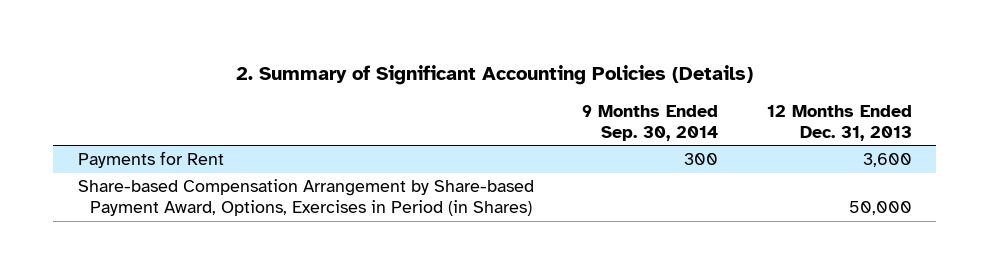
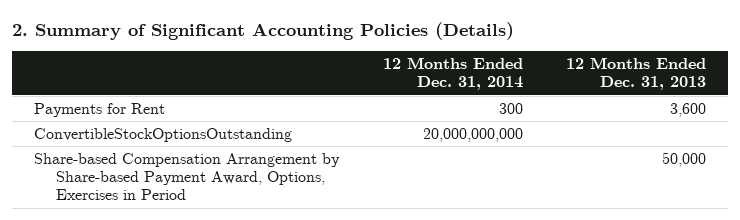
[582,104,719,141] 9 Months Ended Sep. 30, 2014 -> none
none -> [382,57,523,91] 12 Months Ended Dec. 31, 2014
none -> [34,127,293,142] ConvertibleStockOptionsOutstanding
[77,179,534,217] Share-based Compensation Arrangement by Share-based Payment Award, Options, Exercises in Period (in Shares) -> [34,152,341,201] Share-based Compensation Arrangement by Share-based Payment Award, Options, Exercises in Period

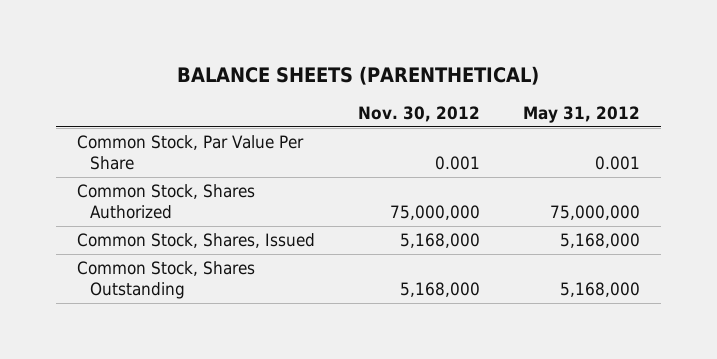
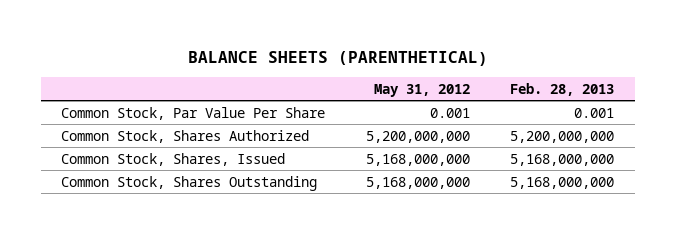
[357,106,480,123] Nov. 30, 2012 -> none
none -> [510,82,615,96] Feb. 28, 2013
[549,204,640,220] 75,000,000 -> [365,130,470,143] 5,200,000,000
[559,233,640,249] 5,168,000 -> [365,153,470,166] 5,168,000,000
[559,281,640,297] 5,168,000 -> [365,176,470,189] 5,168,000,000

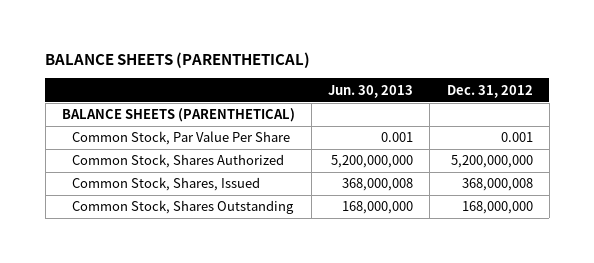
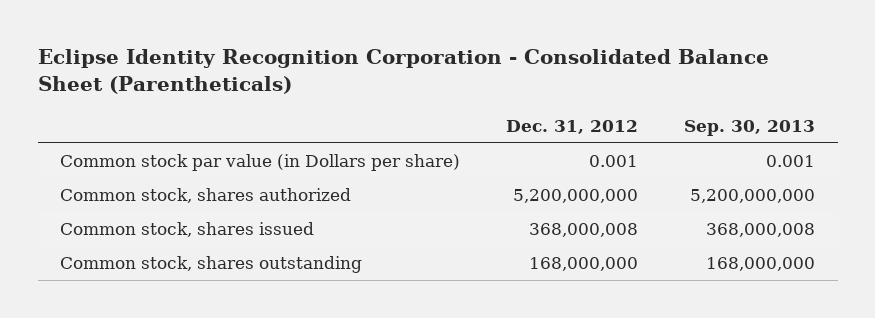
[45,52,311,69] BALANCE SHEETS (PARENTHETICAL) -> [37,49,769,95] Eclipse Identity Recognition Corporation - Consolidated Balance Sheet (Parentheticals)
[328,84,414,98] Jun. 30, 2013 -> none
none -> [683,119,815,136] Sep. 30, 2013
[61,108,295,123] BALANCE SHEETS (PARENTHETICAL) -> none
[71,131,290,146] Common Stock, Par Value Per Share -> [60,154,461,172] Common stock par value (in Dollars per share)
[71,154,284,169] Common Stock, Shares Authorized -> [60,188,352,204] Common stock, shares authorized
[71,177,260,192] Common Stock, Shares, Issued -> [60,222,315,238] Common stock, shares issued
[71,200,294,215] Common Stock, Shares Outstanding -> [60,256,363,274] Common stock, shares outstanding

